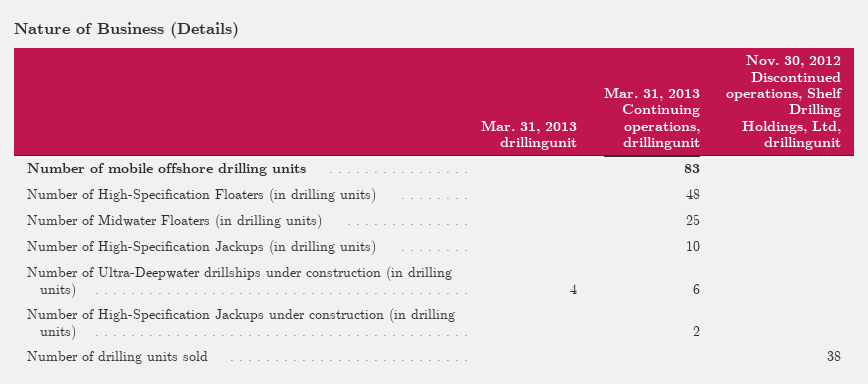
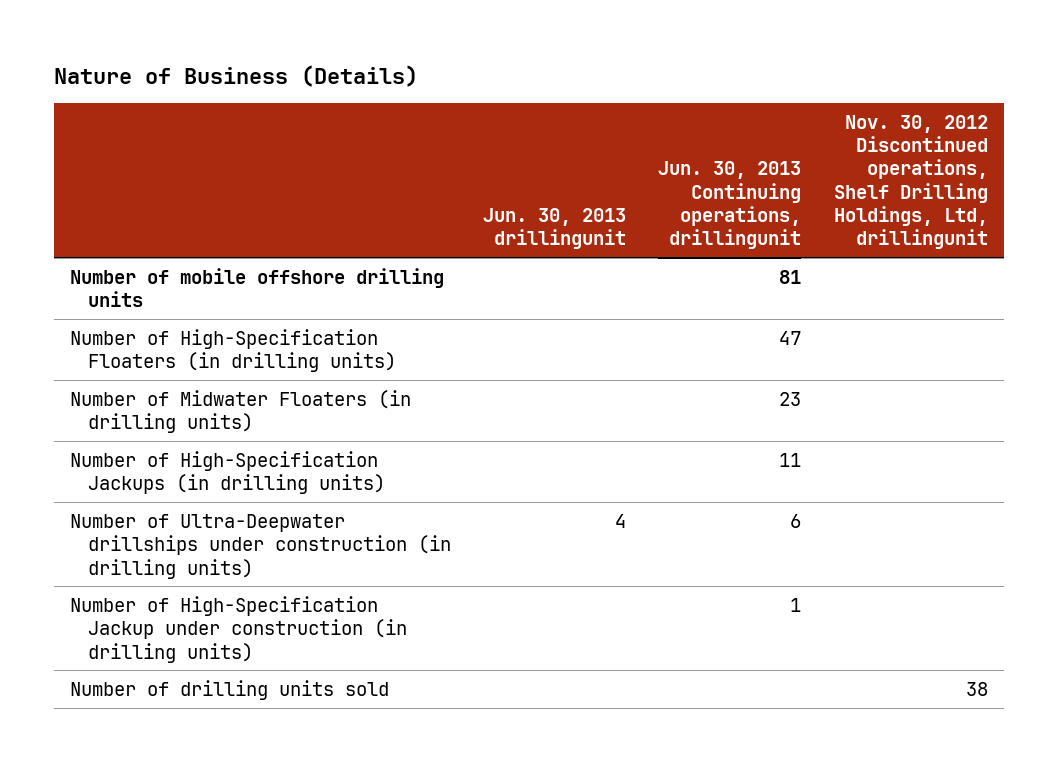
[481,119,578,151] Mar. 31, 2013 drillingunit -> none
[603,86,700,151] Mar. 31, 2013 Continuing operations, drillingunit -> none
none -> [483,208,627,250] Jun. 30, 2013 drillingunit
none -> [658,161,802,250] Jun. 30, 2013 Continuing operations, drillingunit
[26,308,455,340] Number of High-Specification Jackups under construction (in drilling units) -> [70,595,408,663] Number of High-Specification Jackup under construction (in drilling units)

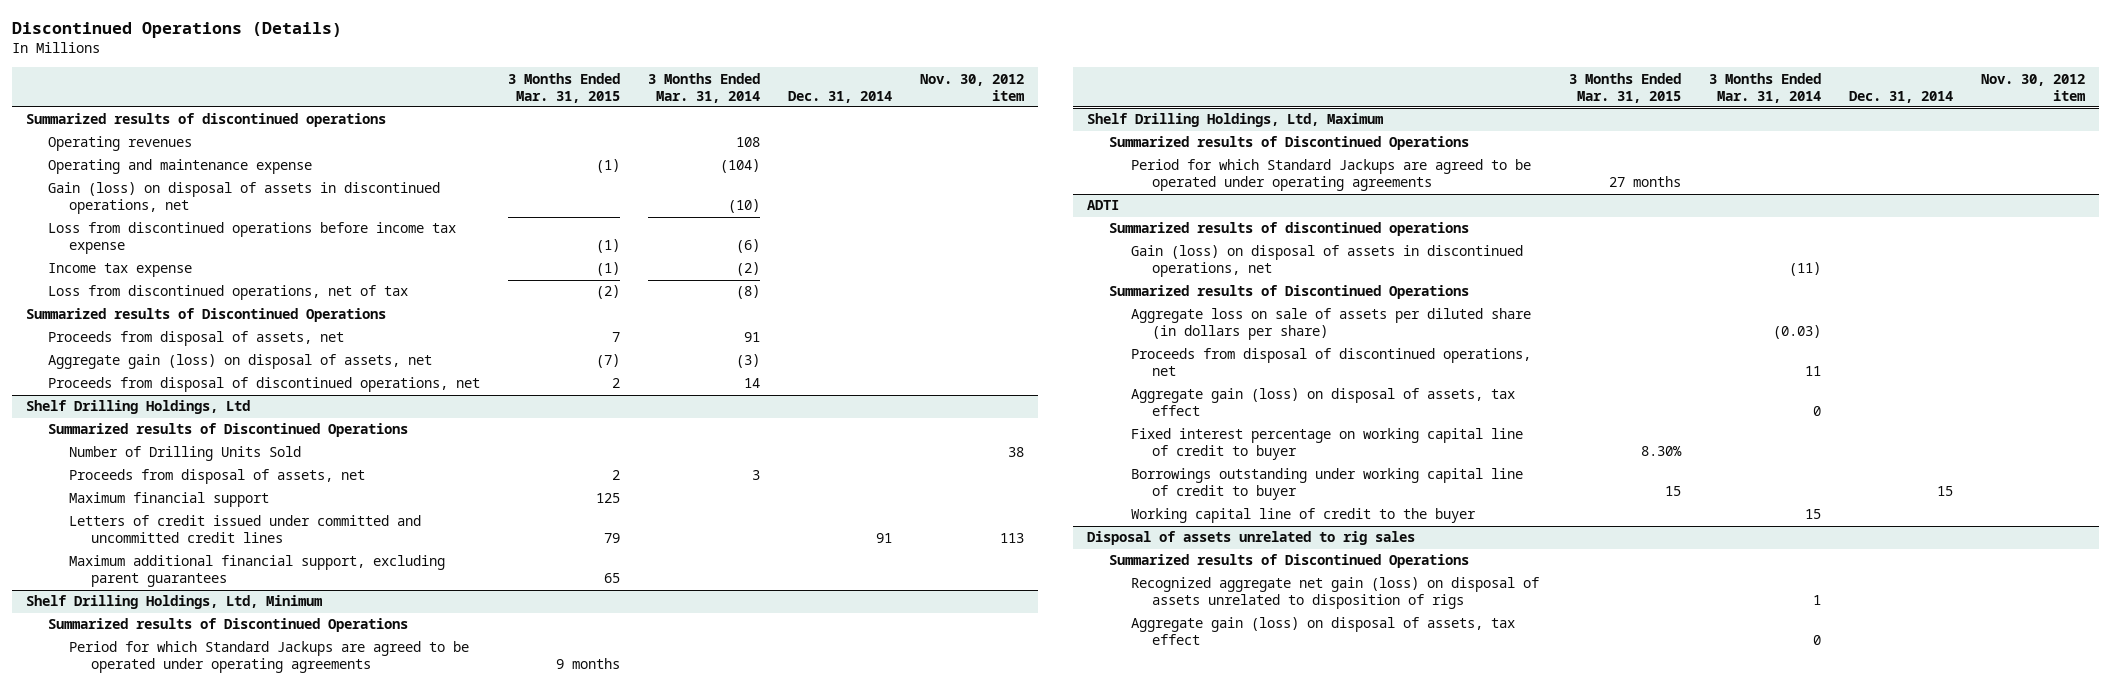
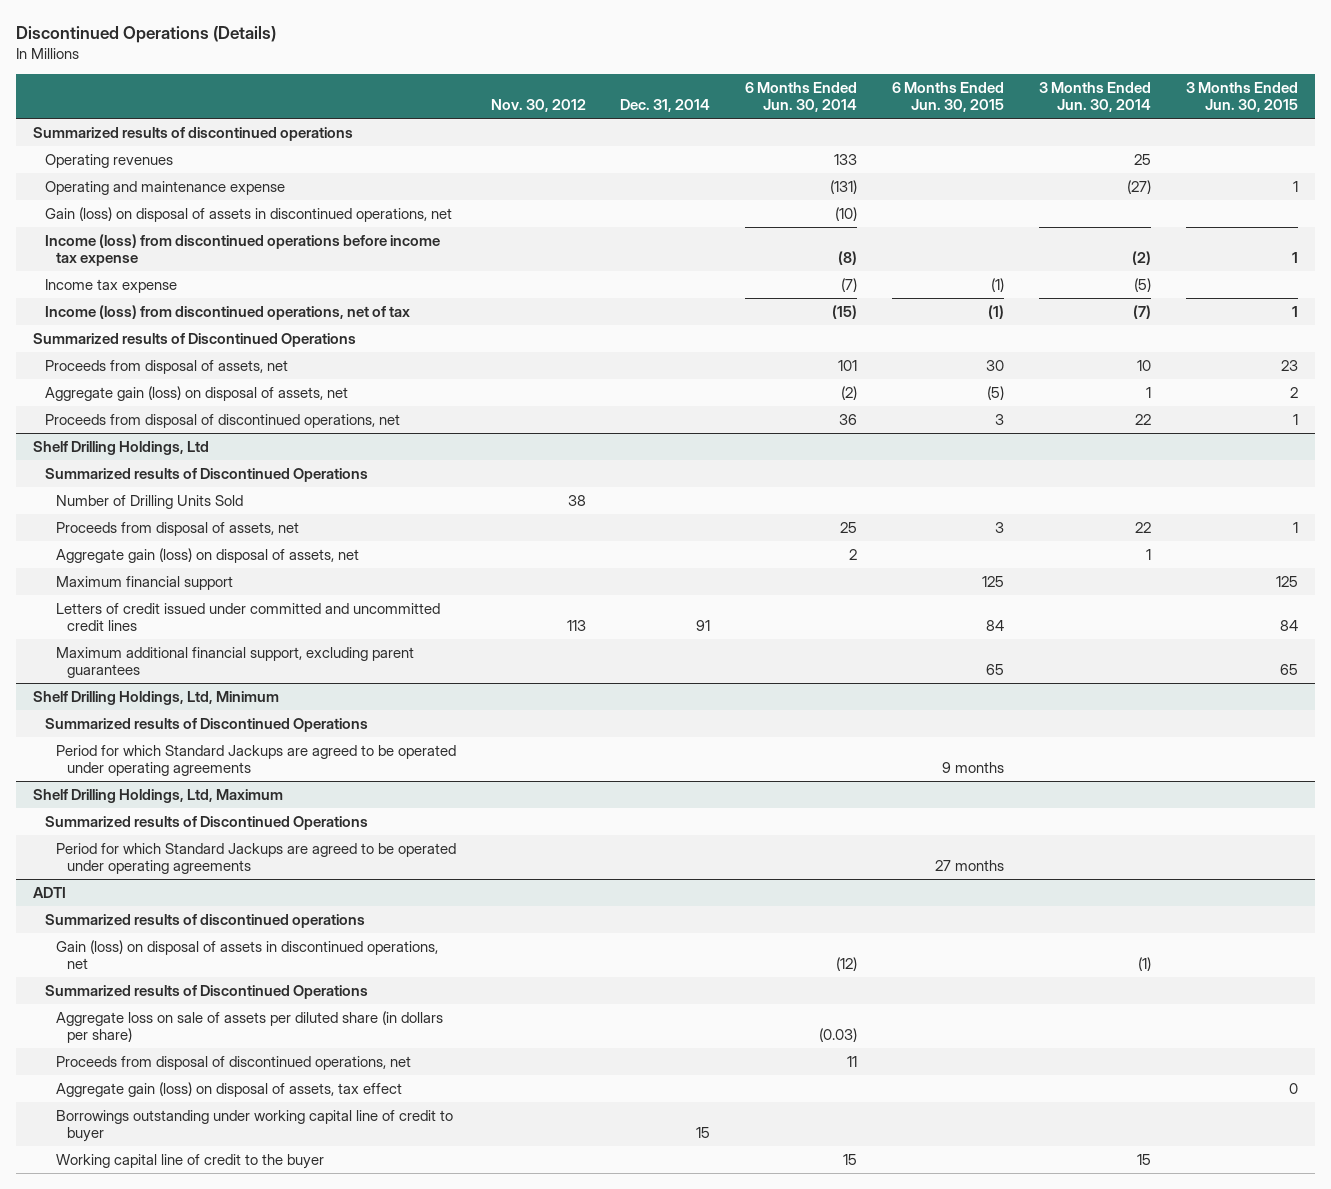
[507,72,620,103] 3 Months Ended Mar. 31, 2015 -> none
[647,72,760,103] 3 Months Ended Mar. 31, 2014 -> none
[919,73,1024,101] Nov. 30, 2012 item -> none
none -> [490,99,586,113] Nov. 30, 2012
none -> [745,81,858,113] 6 Months Ended Jun. 30, 2014
none -> [891,81,1004,113] 6 Months Ended Jun. 30, 2015
none -> [1038,81,1151,113] 3 Months Ended Jun. 30, 2014
none -> [1185,81,1298,113] 3 Months Ended Jun. 30, 2015
[47,222,456,255] Loss from discontinued operations before income tax expense -> [44,233,440,267] Income (loss) from discontinued operations before income tax expense
[47,285,408,301] Loss from discontinued operations, net of tax -> [44,304,410,320] Income (loss) from discontinued operations, net of tax
none -> [55,547,359,563] Aggregate gain (loss) on disposal of assets, net
[1130,428,1523,461] Fixed interest percentage on working capital line of credit to buyer -> none
[1087,531,1416,546] Disposal of assets unrelated to rig sales -> none
[1108,554,1469,569] Summarized results of Discontinued Operations -> none
[1130,577,1539,610] Recognized aggregate net gain (loss) on disposal of assets unrelated to disposition of rigs -> none
[1130,617,1515,646] Aggregate gain (loss) on disposal of assets, tax effect -> none

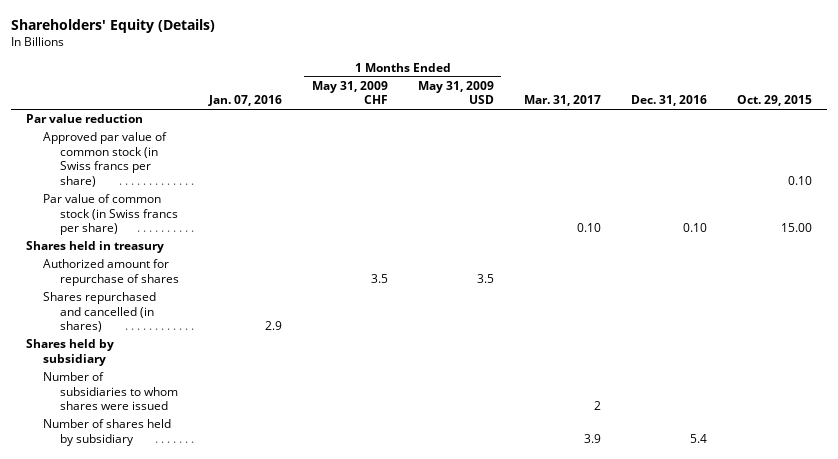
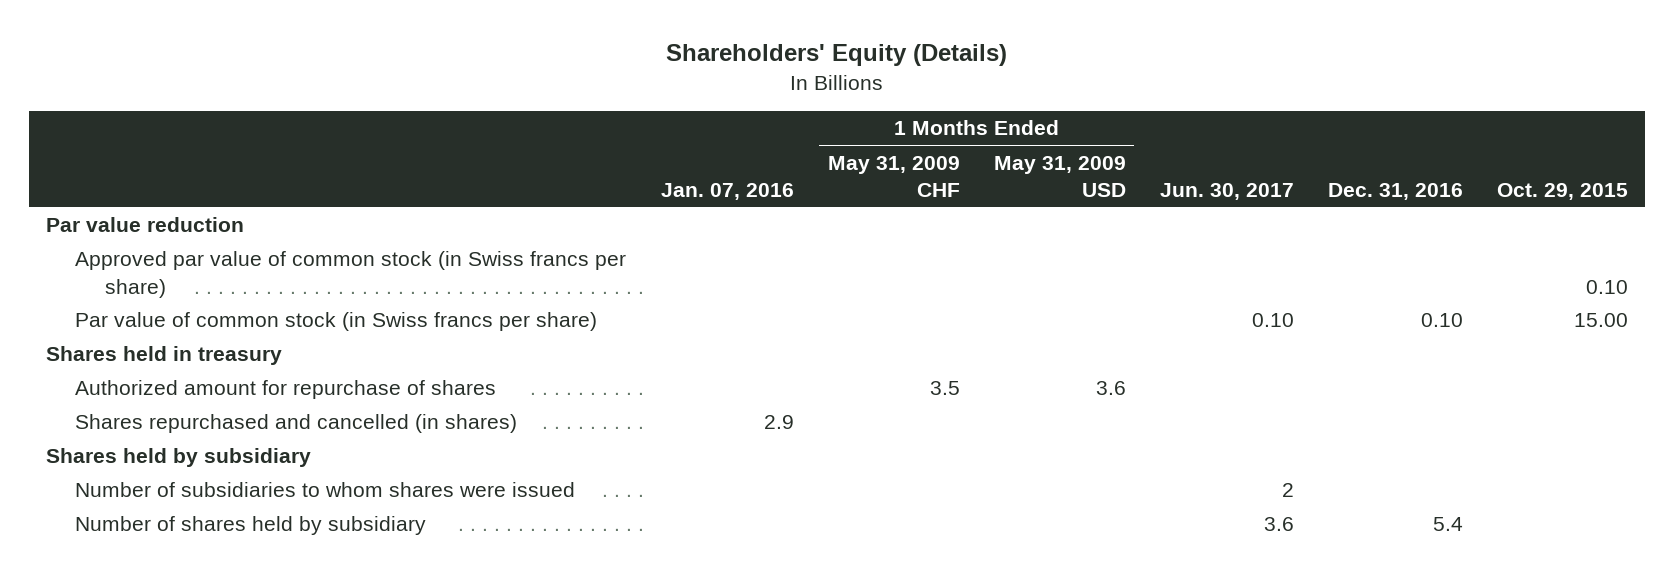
[523,95,601,107] Mar. 31, 2017 -> none
none -> [1160,182,1295,200] Jun. 30, 2017
[476,273,494,283] 3.5 -> [1095,381,1126,396] 3.6

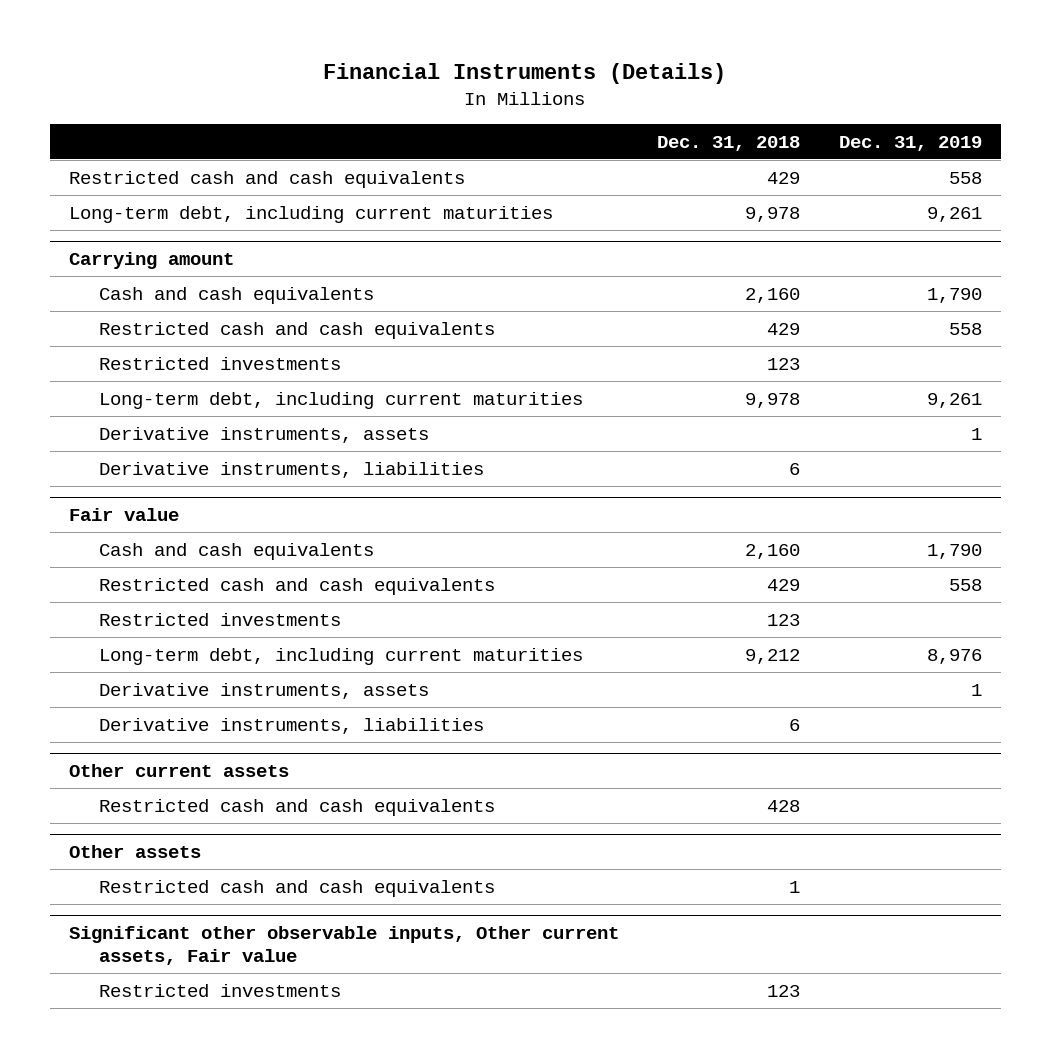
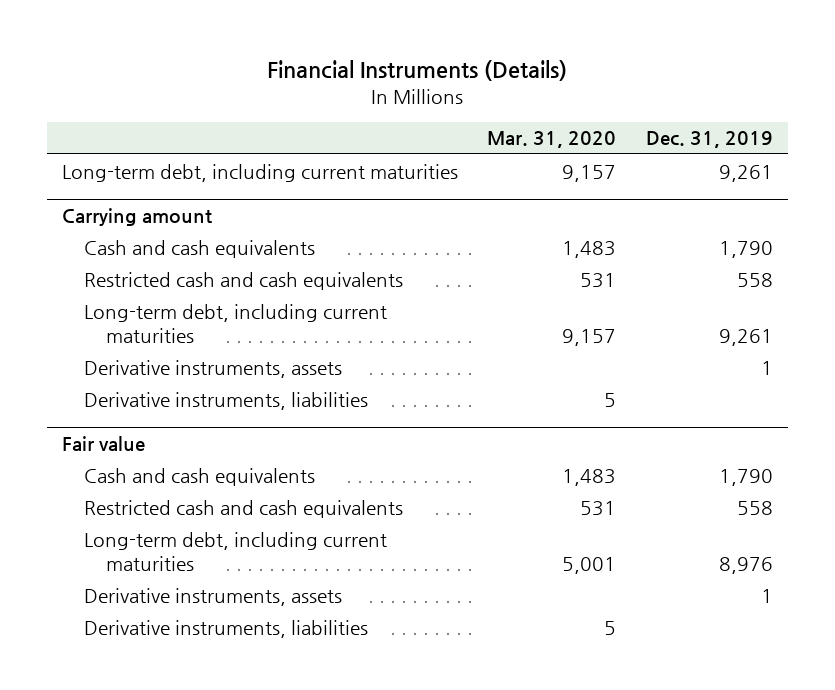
[657,135,801,151] Dec. 31, 2018 -> none
none -> [487,131,617,149] Mar. 31, 2020
[68,170,465,188] Restricted cash and cash equivalents -> none
[98,356,341,370] Restricted investments -> none
[98,612,341,626] Restricted investments -> none
[68,764,289,778] Other current assets -> none
[98,798,495,816] Restricted cash and cash equivalents -> none
[68,845,201,859] Other assets -> none
[98,879,495,897] Restricted cash and cash equivalents -> none
[68,926,619,965] Significant other observable inputs, Other current assets, Fair value -> none
[98,983,341,997] Restricted investments -> none

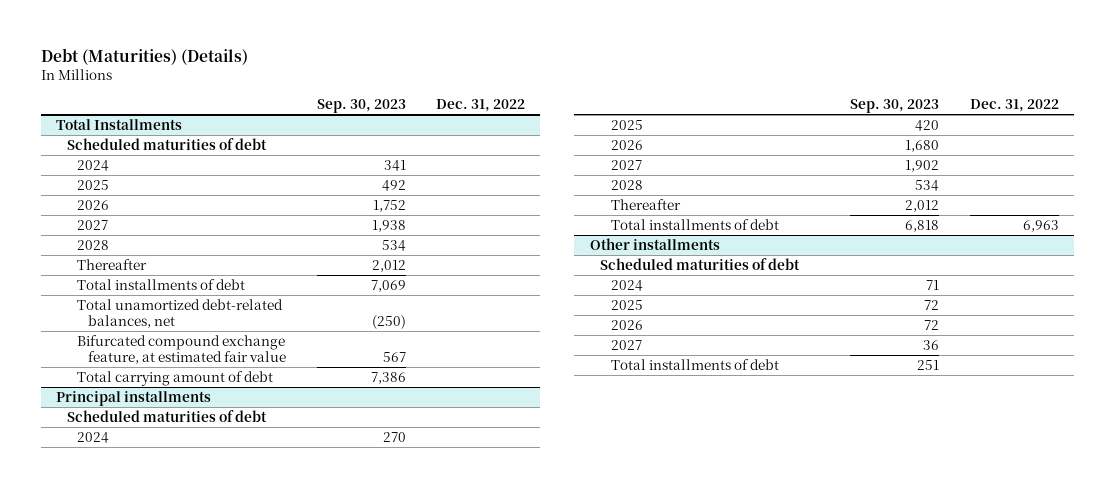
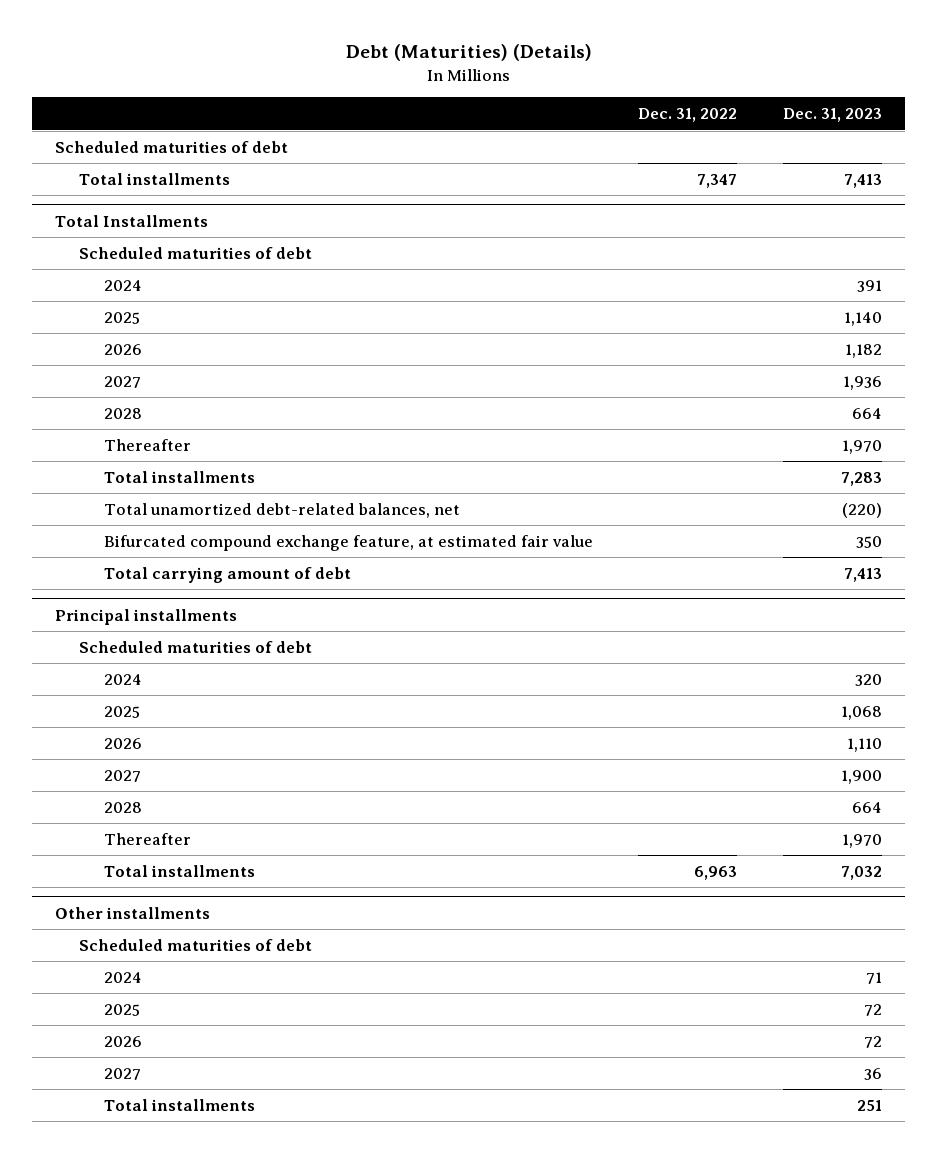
[316,98,406,113] Sep. 30, 2023 -> none
none -> [783,108,883,123] Dec. 31, 2023
none -> [55,140,289,153] Scheduled maturities of debt
none -> [79,172,231,185] Total installments
[77,279,246,291] Total installments of debt -> [103,470,255,483] Total installments
[611,219,780,231] Total installments of debt -> [103,864,255,877] Total installments
[611,359,780,371] Total installments of debt -> [103,1098,255,1111] Total installments

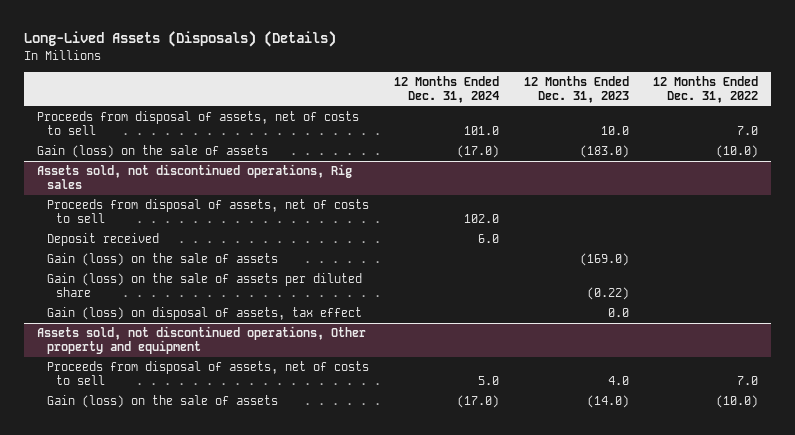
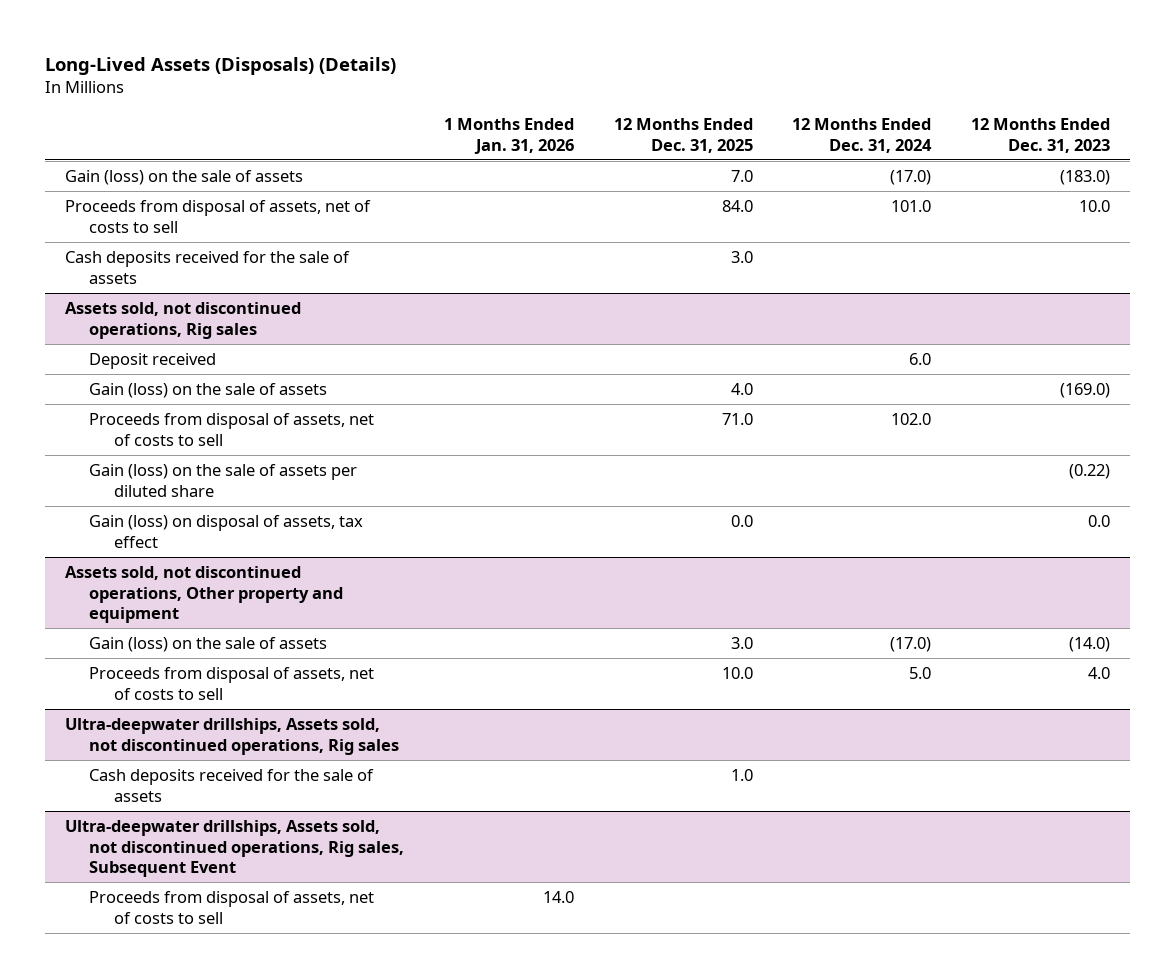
[653,75,759,104] 12 Months Ended Dec. 31, 2022 -> none
none -> [444,117,575,154] 1 Months Ended Jan. 31, 2026
none -> [613,117,753,153] 12 Months Ended Dec. 31, 2025
[36,111,359,136] Proceeds from disposal of assets, net of costs to sell -> [65,199,372,233] Proceeds from disposal of assets, net of costs to sell
none -> [65,250,351,284] Cash deposits received for the sale of assets
[46,199,369,224] Proceeds from disposal of assets, net of costs to sell -> [89,412,375,446] Proceeds from disposal of assets, net of costs to sell
[46,361,369,386] Proceeds from disposal of assets, net of costs to sell -> [89,666,375,700] Proceeds from disposal of assets, net of costs to sell
none -> [65,717,400,755] Ultra-deepwater drillships, Assets sold, not discontinued operations, Rig sales
none -> [89,768,375,802] Cash deposits received for the sale of assets
none -> [65,819,405,878] Ultra-deepwater drillships, Assets sold, not discontinued operations, Rig sales, Subsequent Event
none -> [89,890,375,924] Proceeds from disposal of assets, net of costs to sell

